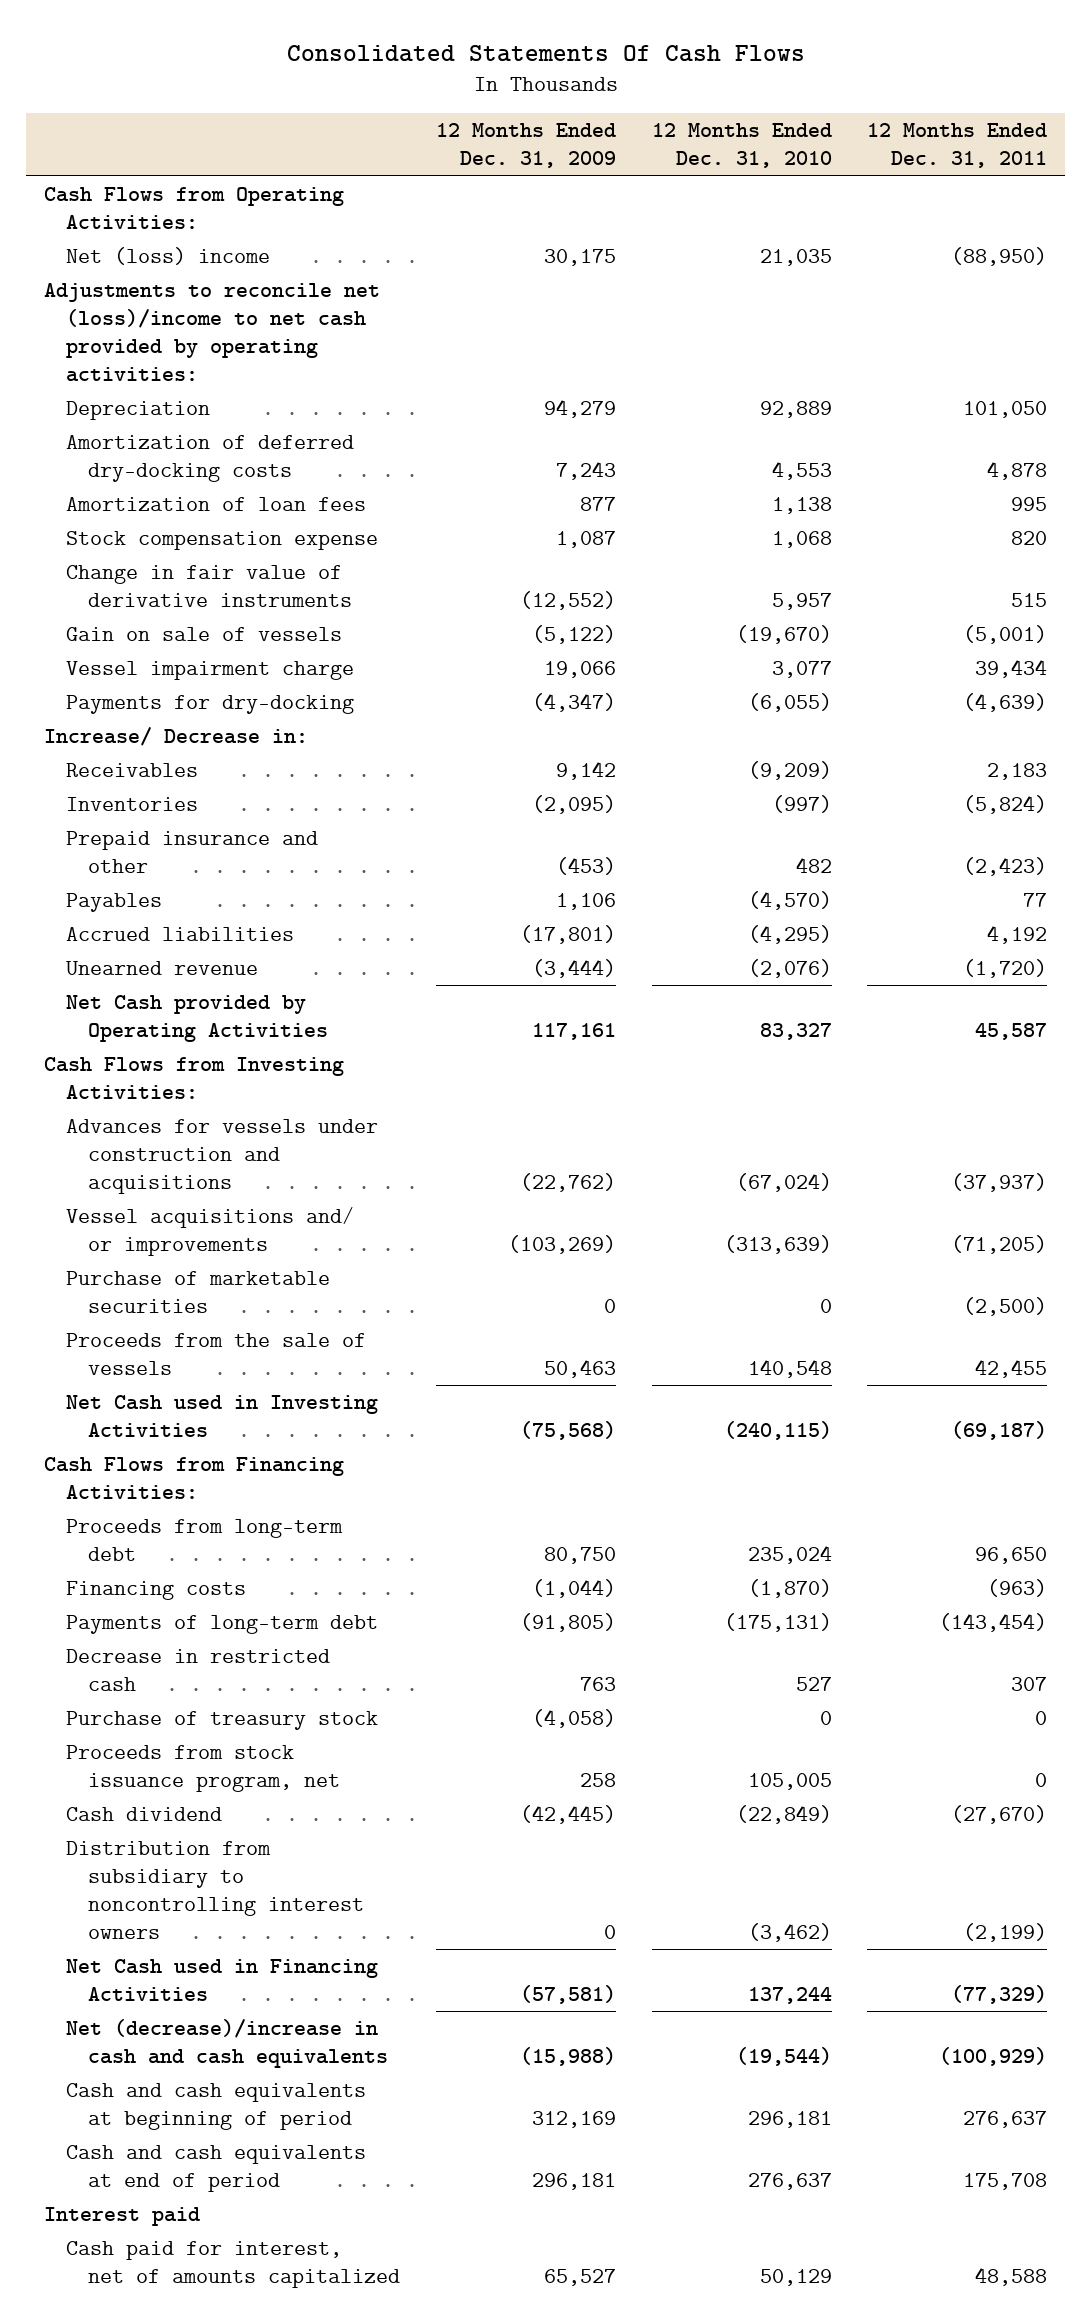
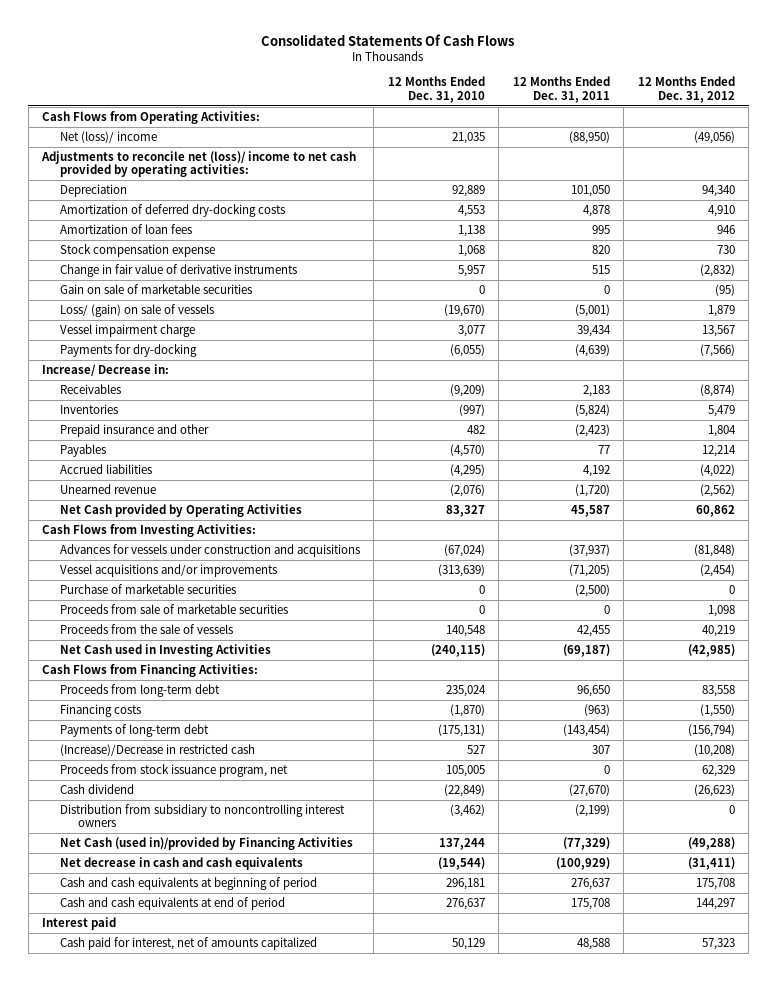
[435,123,616,169] 12 Months Ended Dec. 31, 2009 -> none
none -> [637,76,735,103] 12 Months Ended Dec. 31, 2012
[65,247,270,266] Net (loss) income -> [59,130,157,143] Net (loss)/ income
[44,283,381,382] Adjustments to reconcile net (loss)/income to net cash provided by operating activities: -> [41,150,357,178] Adjustments to reconcile net (loss)/ income to net cash provided by operating activities:
none -> [59,283,252,294] Gain on sale of marketable securities
[65,627,342,642] Gain on sale of vessels -> [59,303,214,317] Loss/ (gain) on sale of vessels
[65,1207,354,1256] Vessel acquisitions and/ or improvements -> [59,563,277,577] Vessel acquisitions and/or improvements
none -> [59,603,288,614] Proceeds from sale of marketable securities
[65,1711,378,1731] Purchase of treasury stock -> none
[65,1649,330,1691] Decrease in restricted cash -> [59,743,255,756] (Increase)/Decrease in restricted cash
[65,1959,378,2001] Net Cash used in Financing Activities -> [59,836,353,850] Net Cash (used in)/provided by Financing Activities
[65,2019,388,2068] Net (decrease)/increase in cash and cash equivalents -> [59,856,303,870] Net decrease in cash and cash equivalents

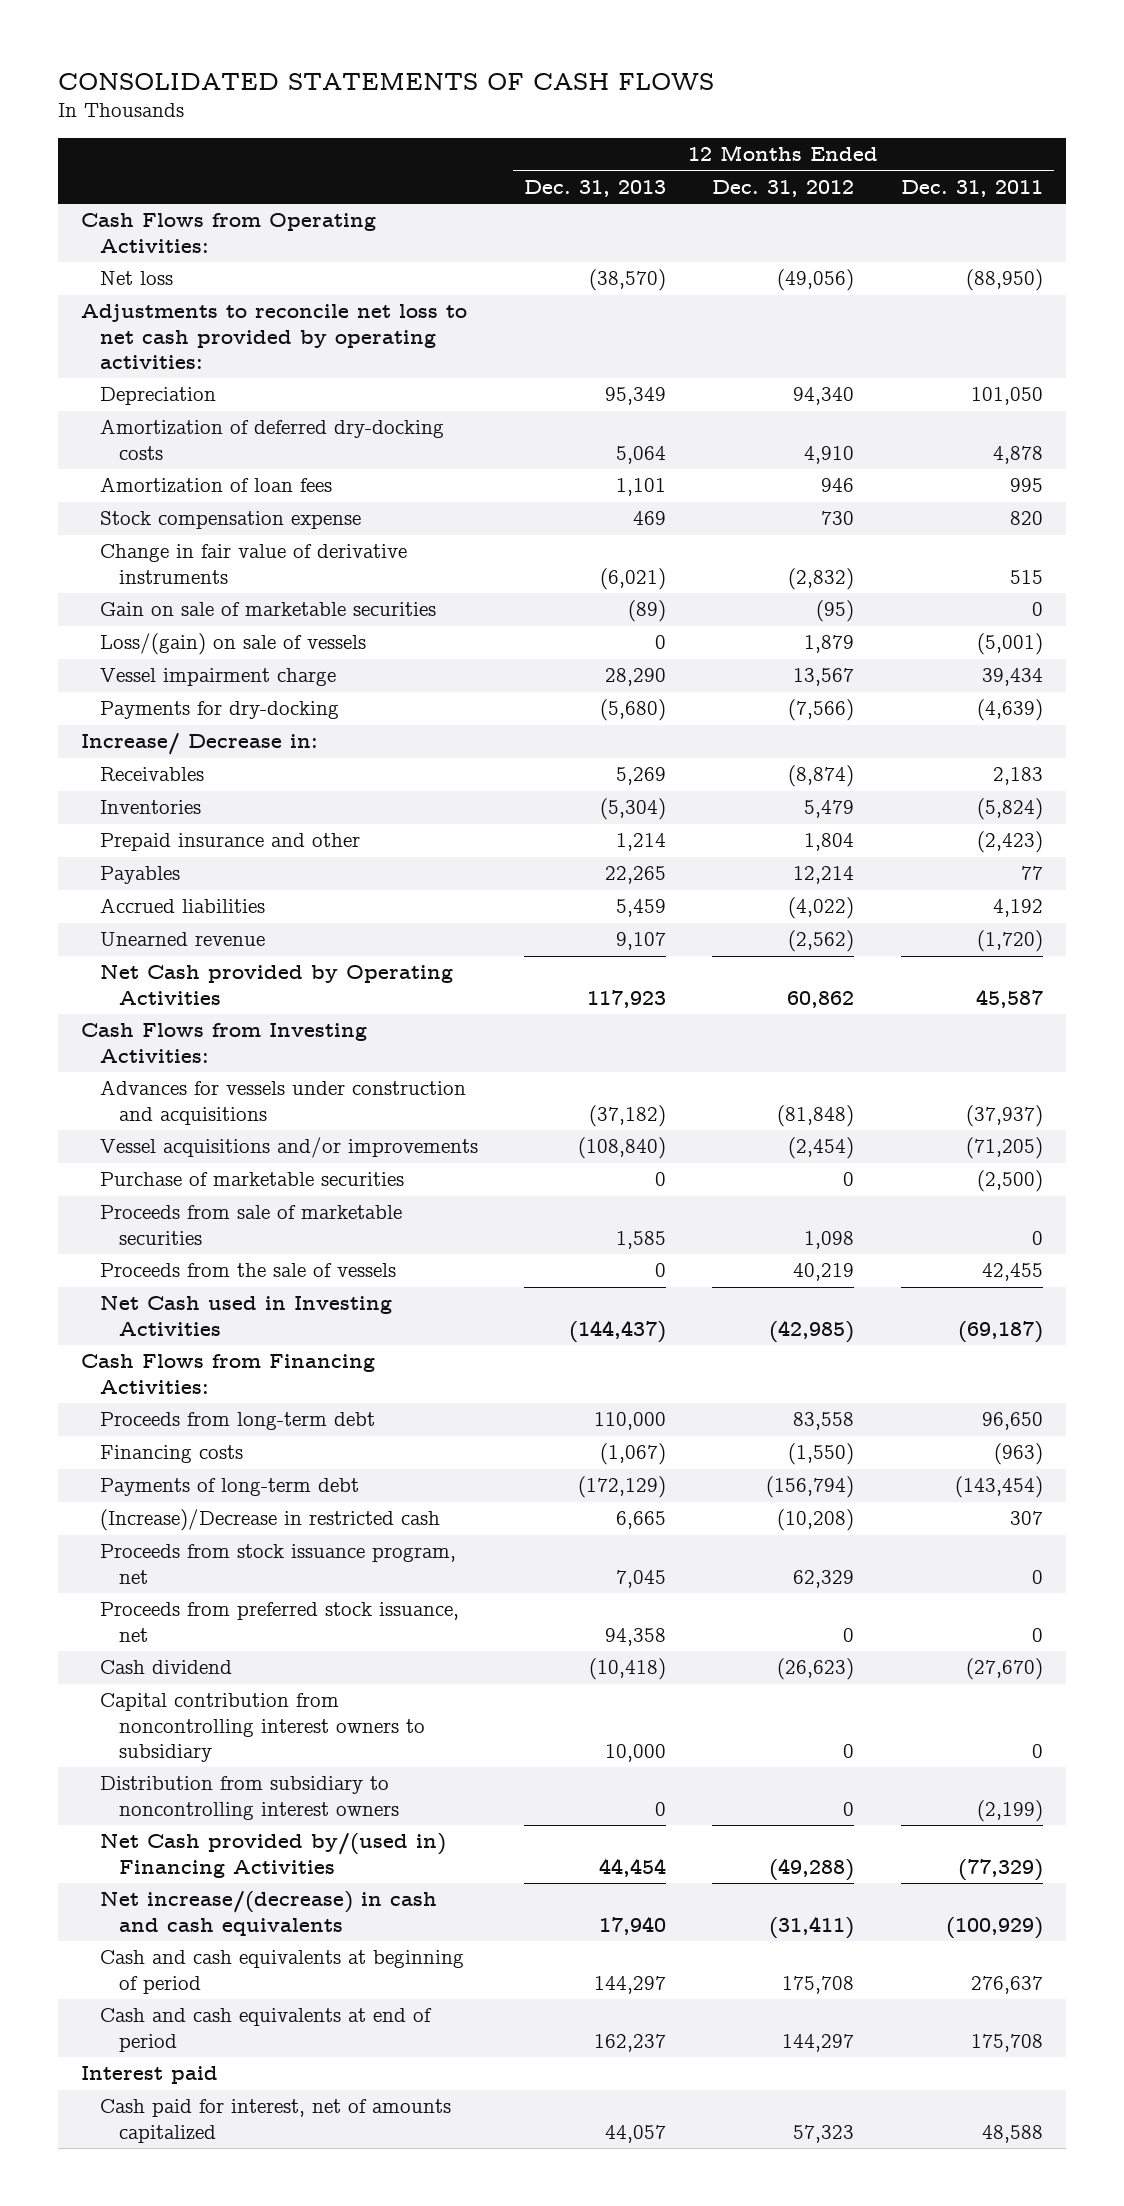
[261,33,515,46] Consolidated Statements Of Cash Flows -> [57,71,714,90] CONSOLIDATED STATEMENTS OF CASH FLOWS
[387,76,485,103] 12 Months Ended Dec. 31, 2010 -> none
none -> [524,180,667,198] Dec. 31, 2013
[59,130,157,143] Net (loss)/ income -> [99,271,173,286] Net loss
[41,150,357,178] Adjustments to reconcile net (loss)/ income to net cash provided by operating activities: -> [80,304,467,369] Adjustments to reconcile net loss to net cash provided by operating activities:
[59,303,214,317] Loss/ (gain) on sale of vessels -> [99,633,366,656] Loss/(gain) on sale of vessels
none -> [99,1602,459,1642] Proceeds from preferred stock issuance, net
none -> [99,1693,425,1762] Capital contribution from noncontrolling interest owners to subsidiary
[59,836,353,850] Net Cash (used in)/provided by Financing Activities -> [99,1833,446,1878] Net Cash provided by/(used in) Financing Activities
[59,856,303,870] Net decrease in cash and cash equivalents -> [99,1891,437,1936] Net increase/(decrease) in cash and cash equivalents

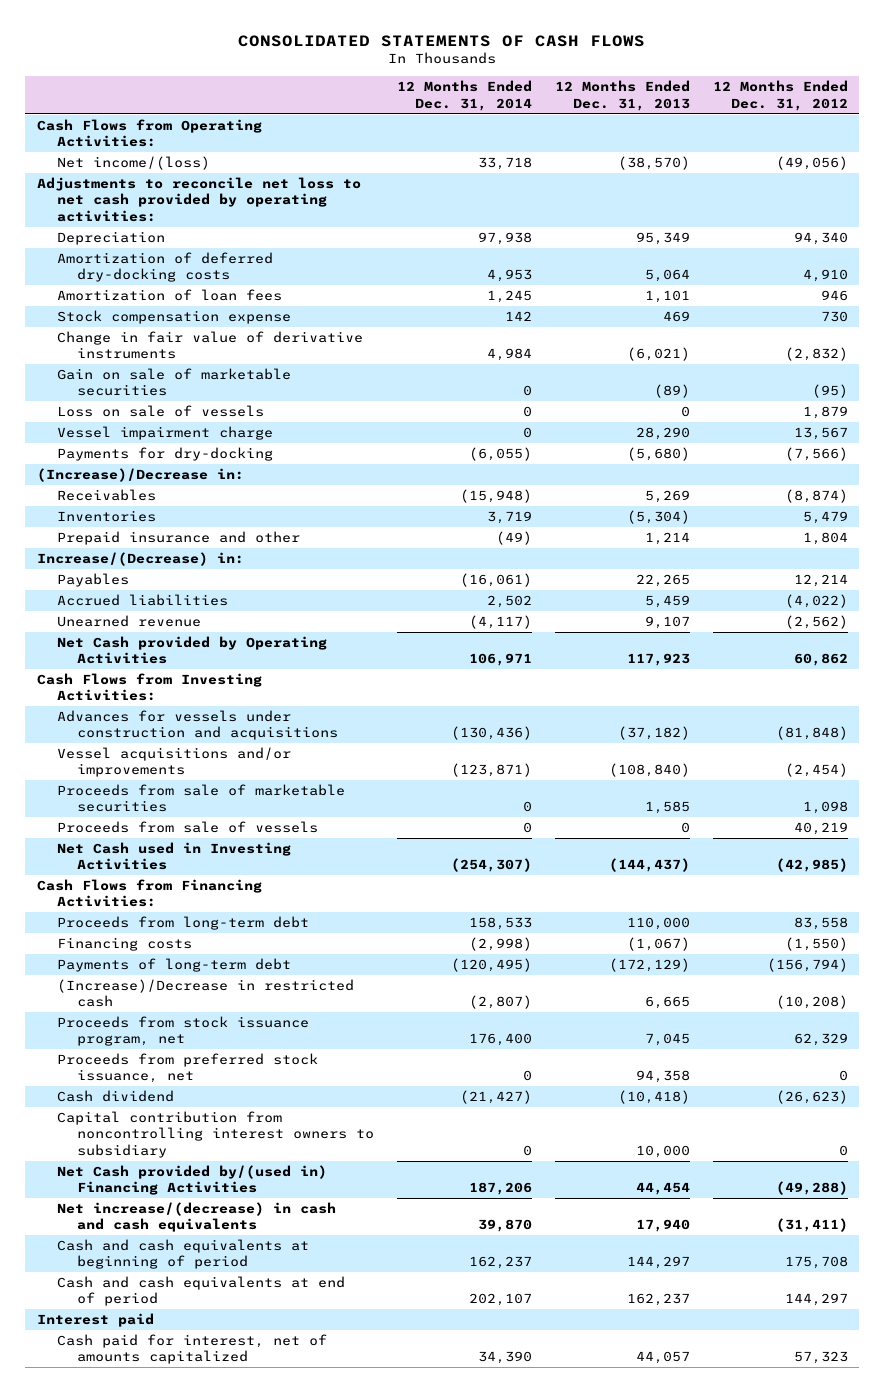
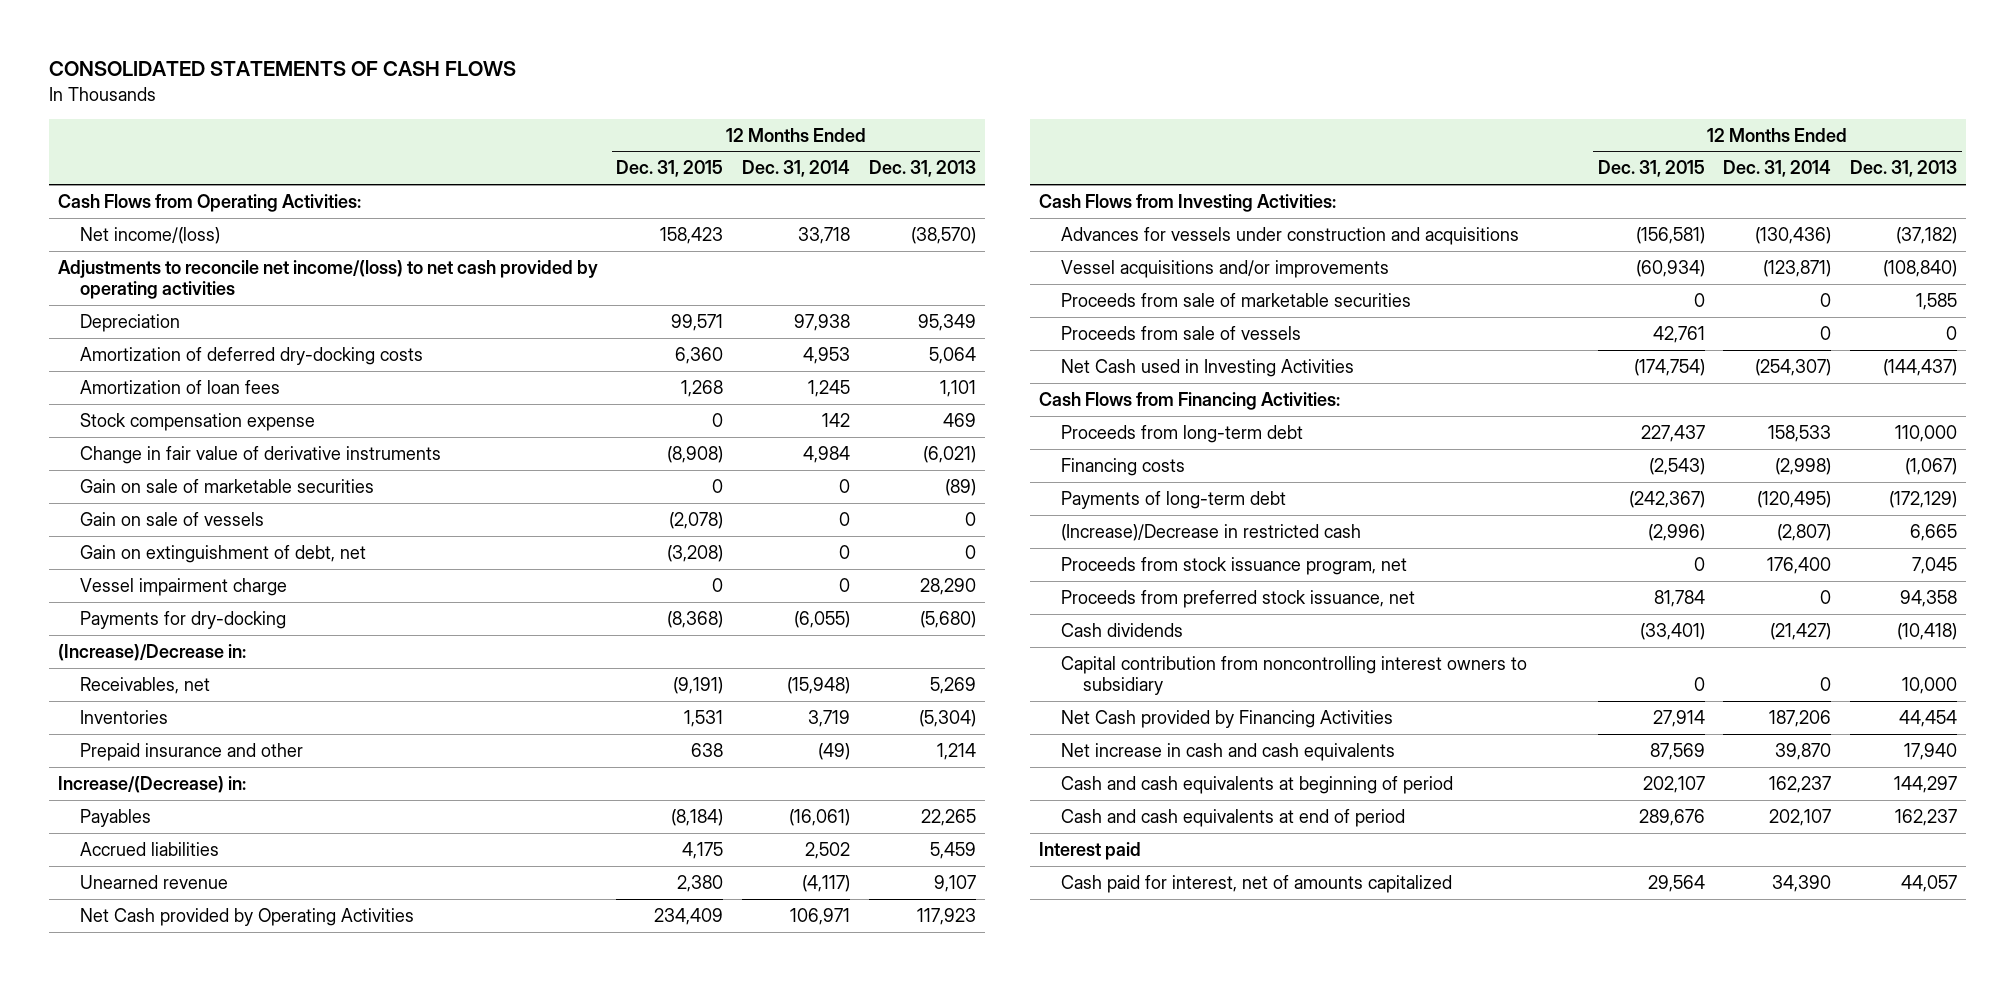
[712,80,848,111] 12 Months Ended Dec. 31, 2012 -> none
none -> [616,160,724,178] Dec. 31, 2015
[36,176,361,222] Adjustments to reconcile net loss to net cash provided by operating activities: -> [57,259,598,300] Adjustments to reconcile net income/(loss) to net cash provided by operating activities
[56,404,264,417] Loss on sale of vessels -> [79,511,264,526] Gain on sale of vessels
none -> [79,544,366,563] Gain on extinguishment of debt, net
[56,488,156,501] Receivables -> [79,676,210,694] Receivables, net
[56,1089,174,1102] Cash dividend -> [1061,622,1184,637] Cash dividends
[56,1164,327,1196] Net Cash provided by/(used in) Financing Activities -> [1061,709,1394,728] Net Cash provided by Financing Activities
[56,1201,336,1233] Net increase/(decrease) in cash and cash equivalents -> [1061,742,1396,761] Net increase in cash and cash equivalents

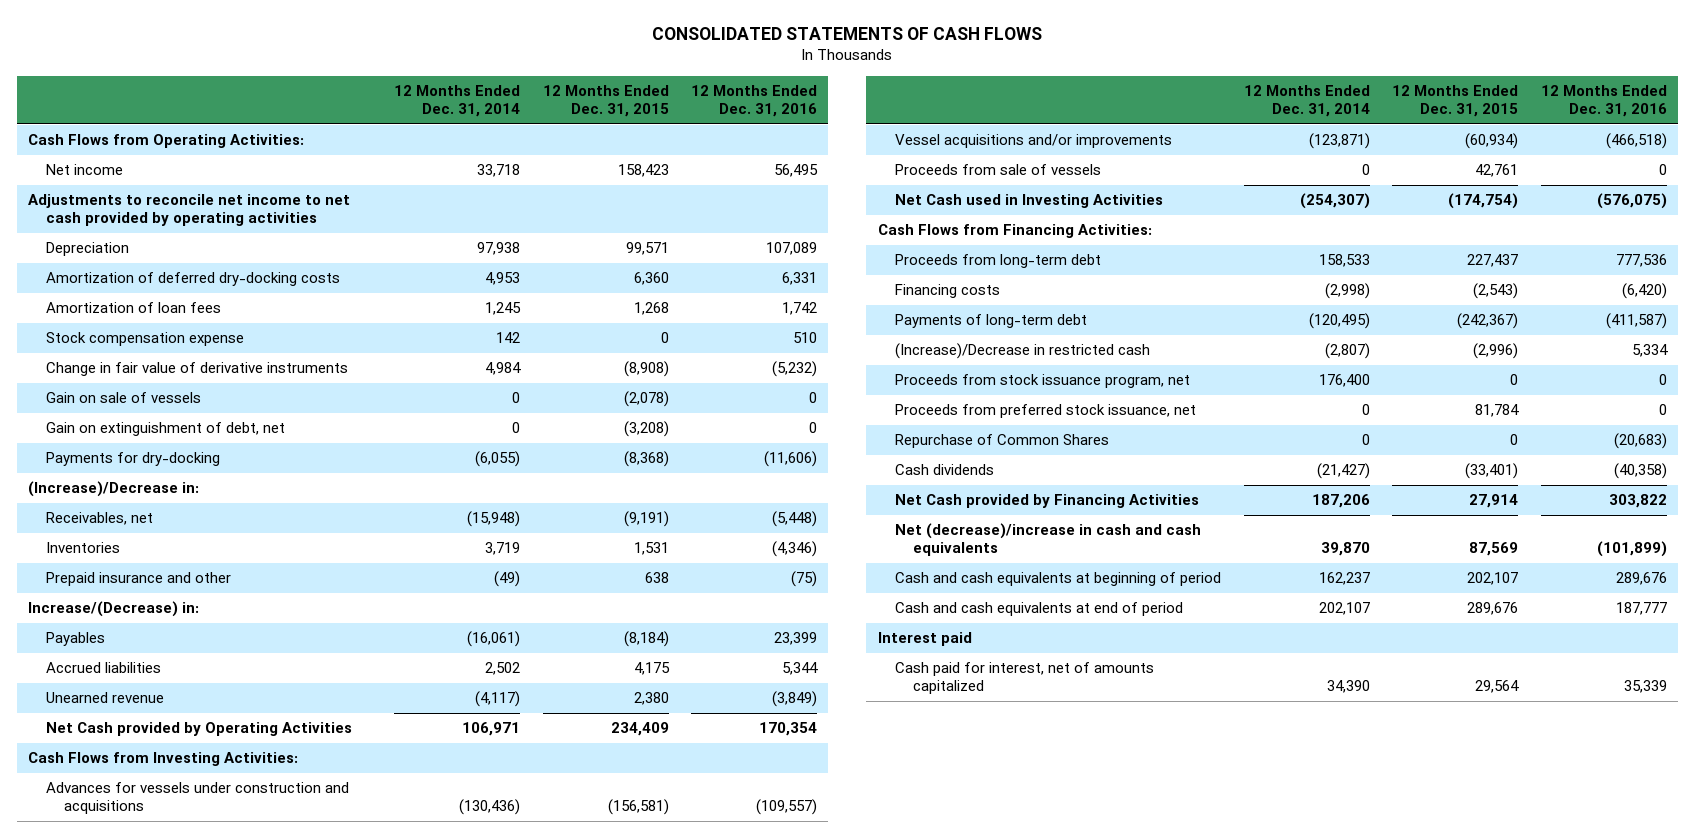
[868,160,976,178] Dec. 31, 2013 -> none
none -> [691,84,818,117] 12 Months Ended Dec. 31, 2016
[79,226,220,244] Net income/(loss) -> [45,164,123,176] Net income
[57,259,598,300] Adjustments to reconcile net income/(loss) to net cash provided by operating activities -> [27,194,350,227] Adjustments to reconcile net income to net cash provided by operating activities
[79,478,374,493] Gain on sale of marketable securities -> none
[79,577,287,596] Vessel impairment charge -> none
[1061,292,1412,307] Proceeds from sale of marketable securities -> none
none -> [895,434,1110,449] Repurchase of Common Shares
[1061,655,1528,696] Capital contribution from noncontrolling interest owners to subsidiary -> none
[1061,742,1396,761] Net increase in cash and cash equivalents -> [895,523,1202,557] Net (decrease)/increase in cash and cash equivalents

